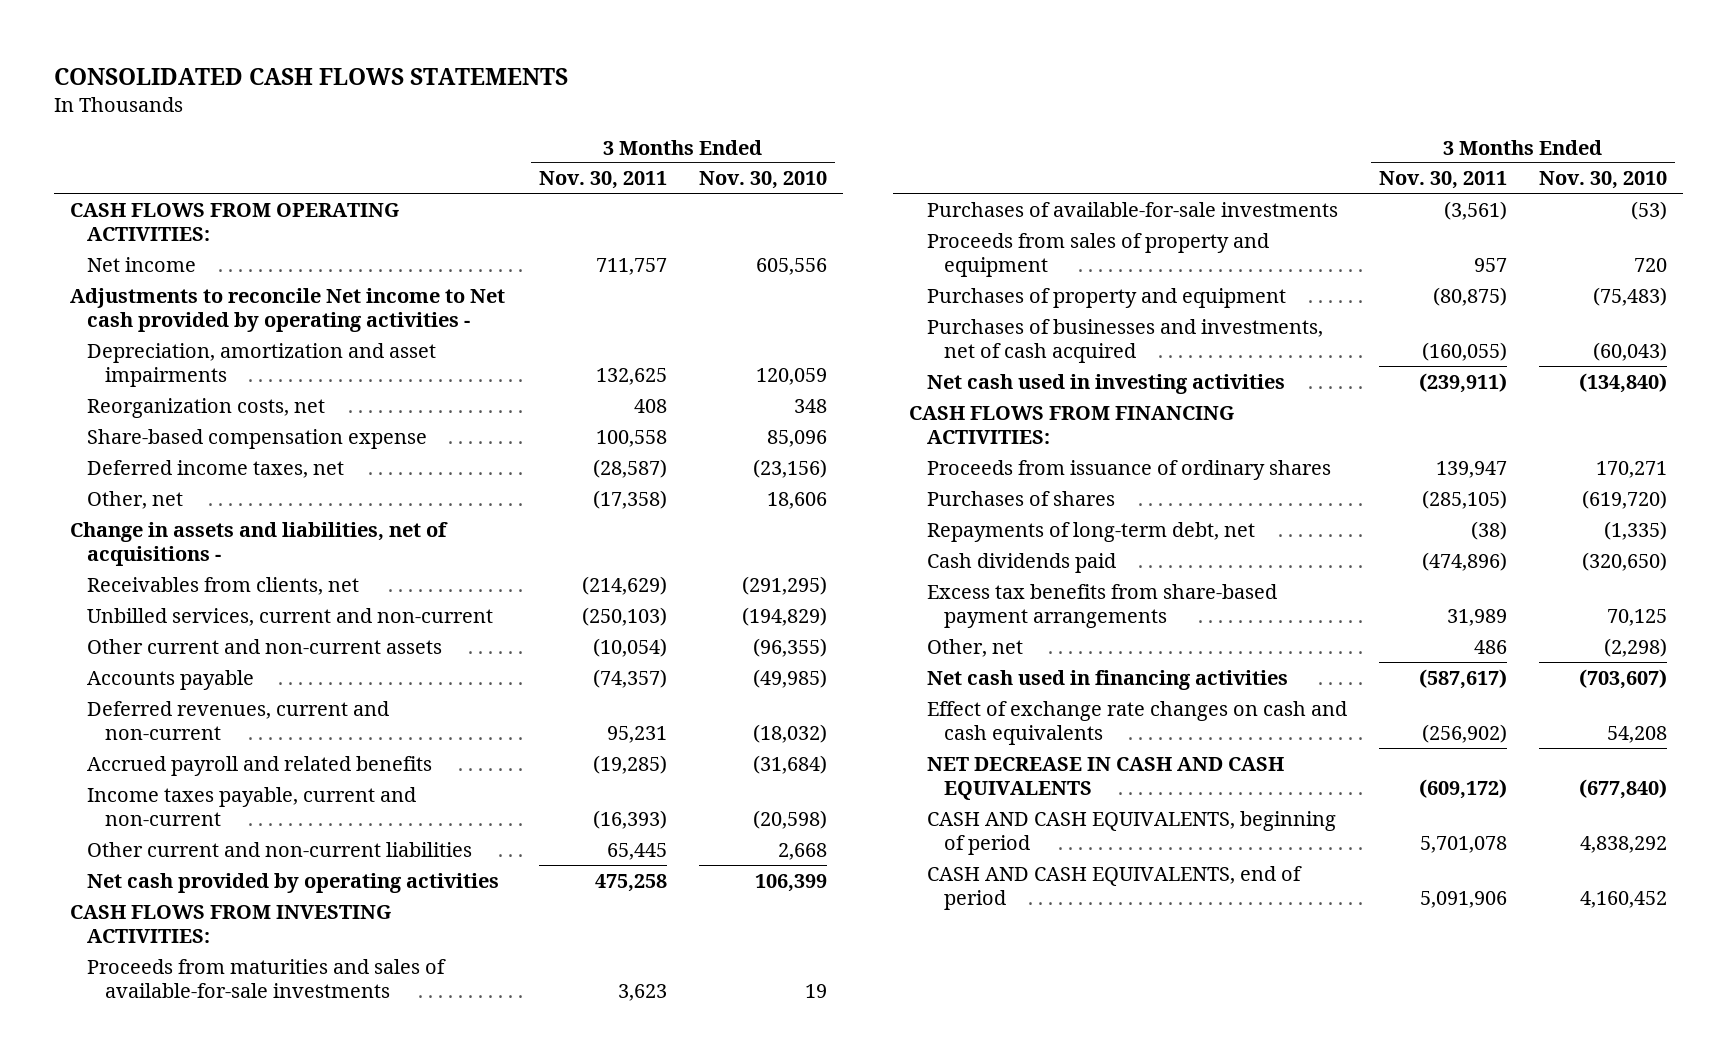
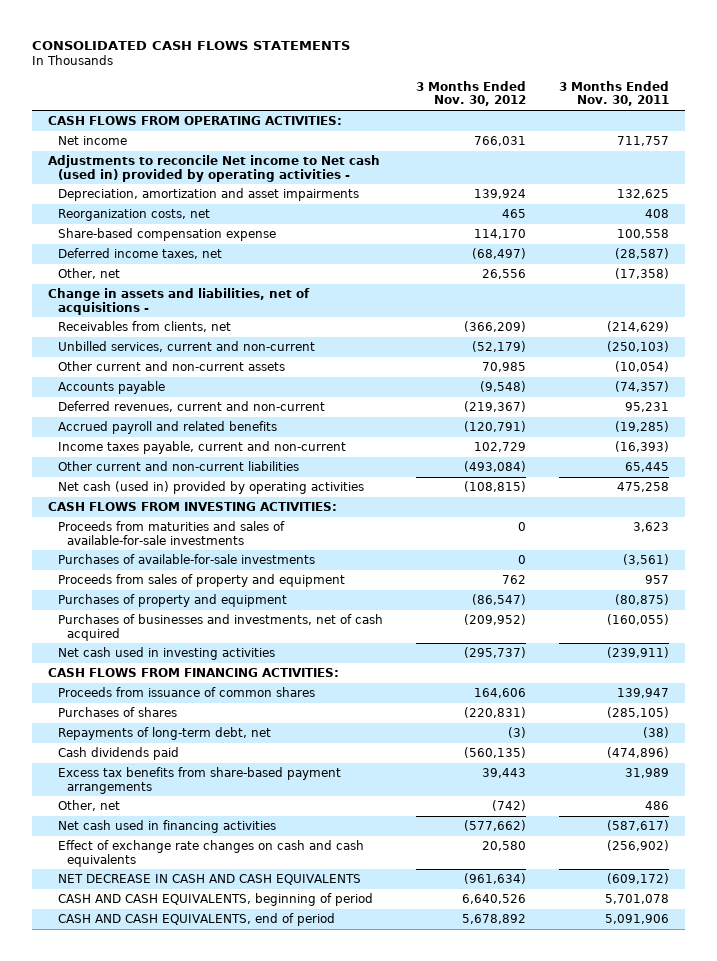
[699,171,828,190] Nov. 30, 2010 -> none
none -> [415,80,526,107] 3 Months Ended Nov. 30, 2012
[69,287,505,333] Adjustments to reconcile Net income to Net cash provided by operating activities - -> [48,155,381,182] Adjustments to reconcile Net income to Net cash (used in) provided by operating activities -
[87,872,500,893] Net cash provided by operating activities -> [57,481,364,495] Net cash (used in) provided by operating activities
[926,459,1331,480] Proceeds from issuance of ordinary shares -> [57,687,315,698] Proceeds from issuance of common shares

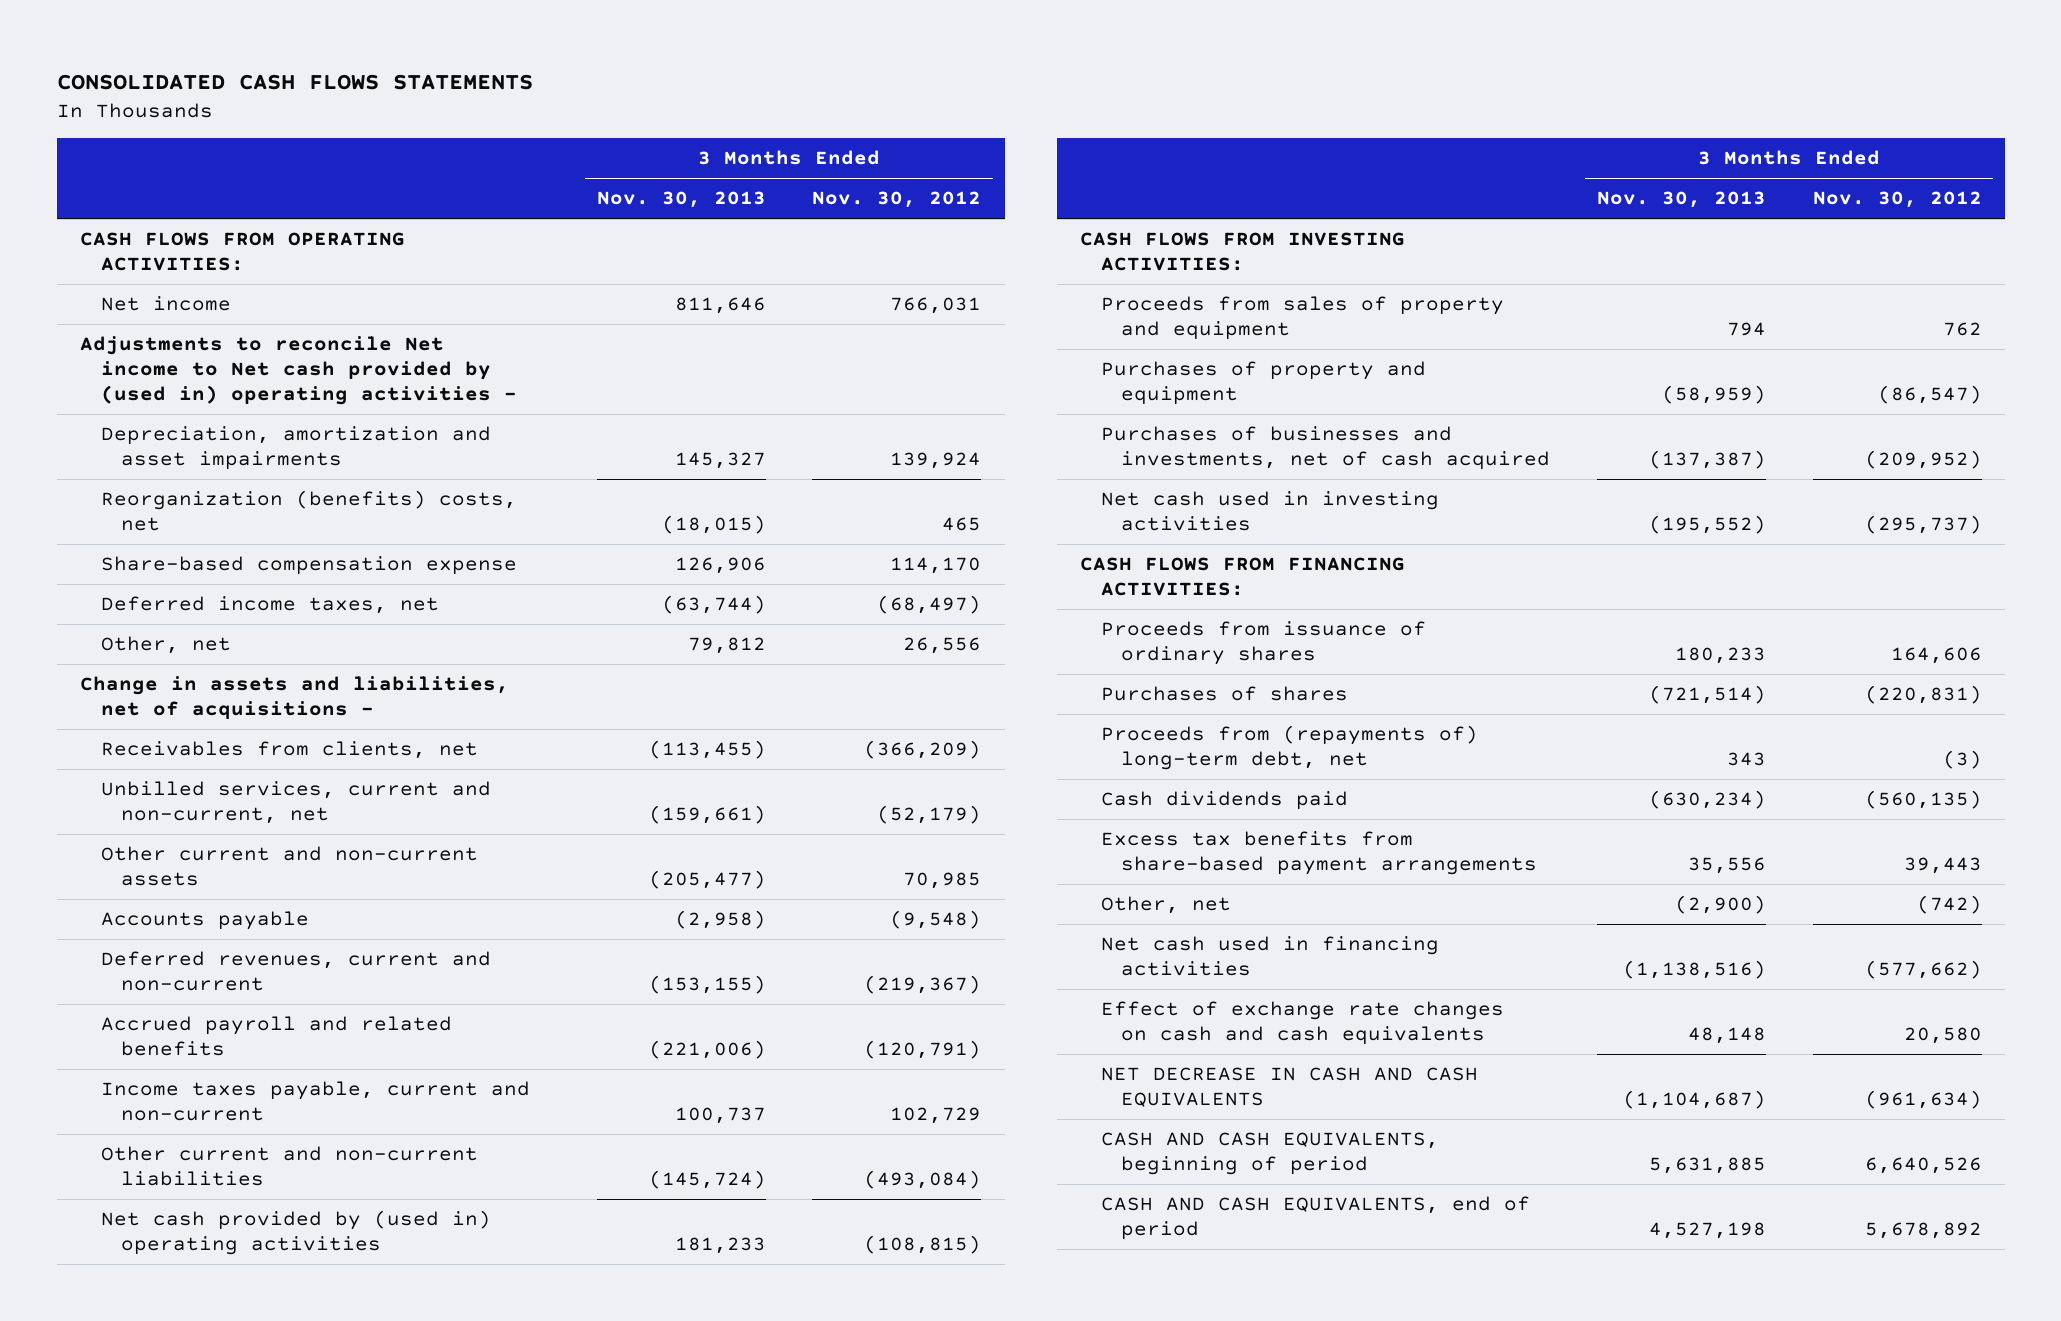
[558,80,669,107] 3 Months Ended Nov. 30, 2011 -> none
none -> [596,191,766,209] Nov. 30, 2013
[48,155,381,182] Adjustments to reconcile Net income to Net cash (used in) provided by operating activities - -> [79,336,517,406] Adjustments to reconcile Net income to Net cash provided by (used in) operating activities -
[57,209,210,222] Reorganization costs, net -> [100,490,517,532] Reorganization (benefits) costs, net
[57,341,315,353] Unbilled services, current and non-current -> [100,781,491,825] Unbilled services, current and non-current, net
[57,481,364,495] Net cash (used in) provided by operating activities -> [100,1210,491,1256] Net cash provided by (used in) operating activities
[57,521,285,545] Proceeds from maturities and sales of available-for-sale investments -> none
[57,554,315,565] Purchases of available-for-sale investments -> none
[57,687,315,698] Proceeds from issuance of common shares -> [1100,621,1426,666] Proceeds from issuance of ordinary shares
[57,727,271,741] Repayments of long-term debt, net -> [1100,725,1478,771] Proceeds from (repayments of) long-term debt, net

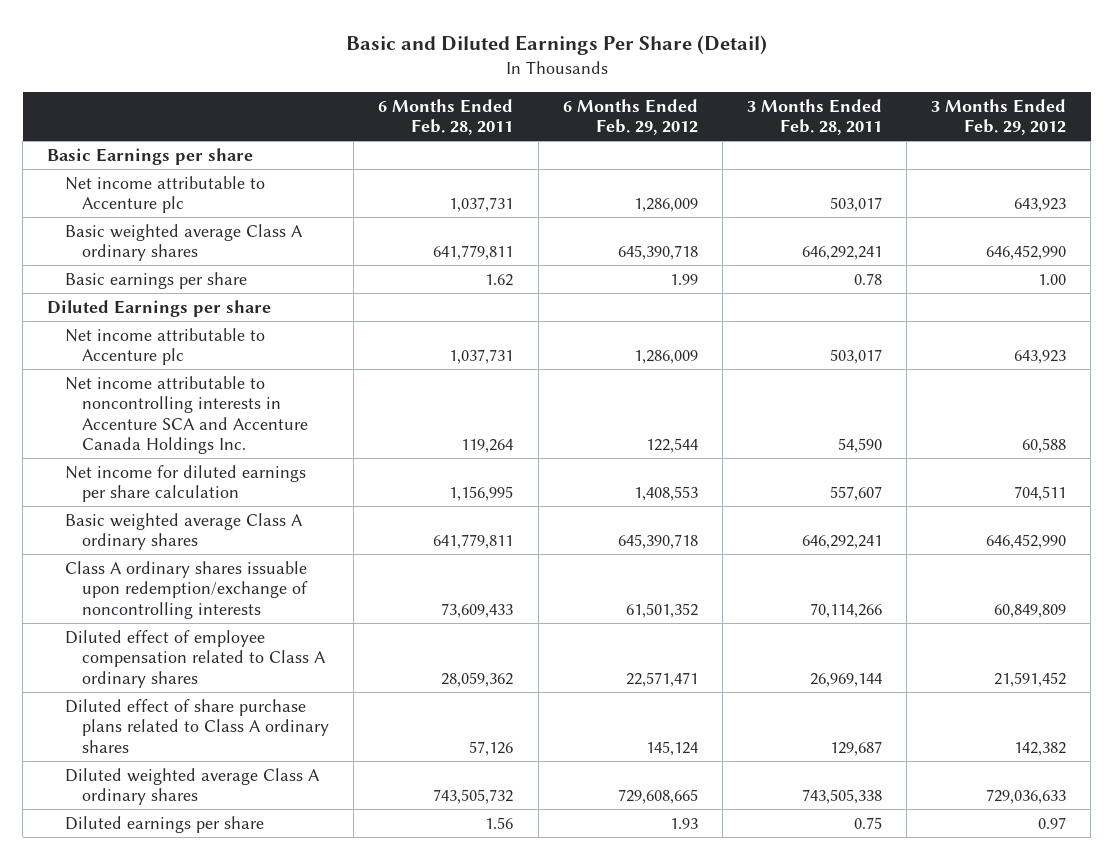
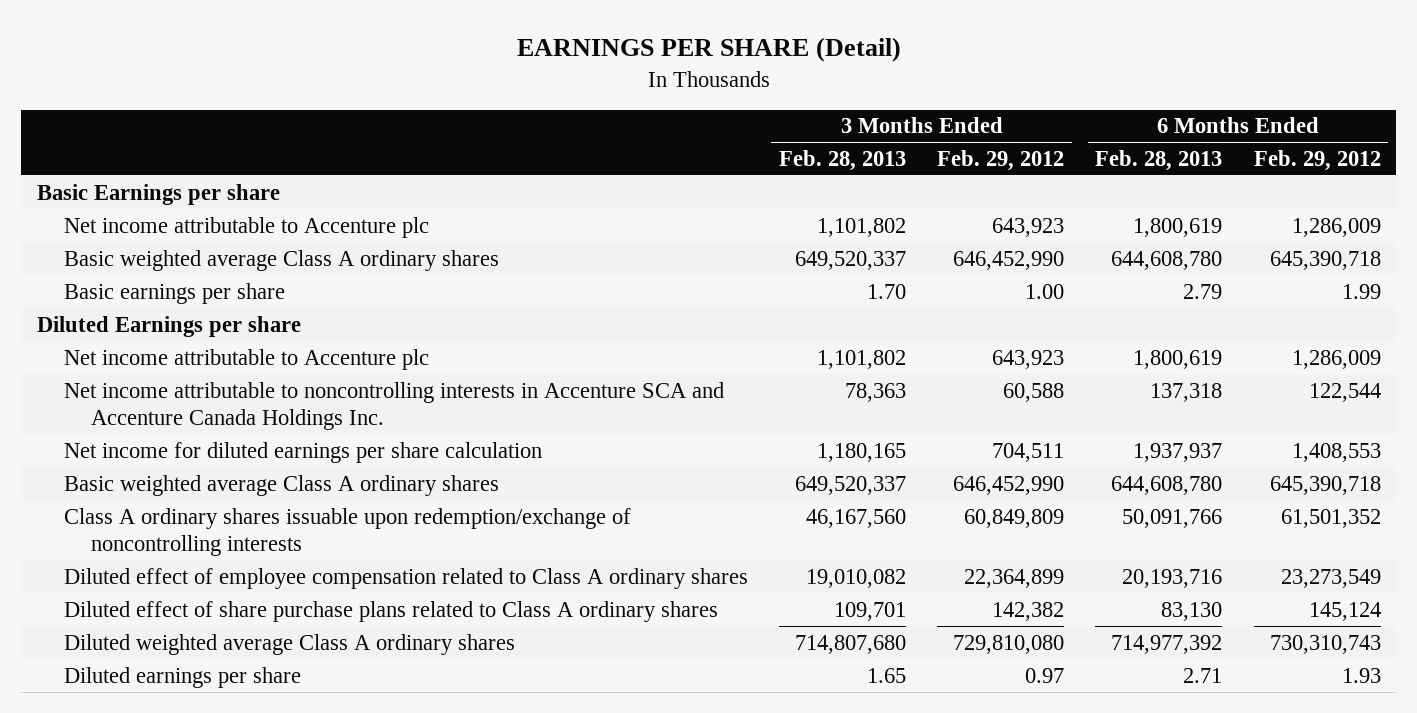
[345,35,767,56] Basic and Diluted Earnings Per Share (Detail) -> [516,37,901,63] EARNINGS PER SHARE (Detail)
[378,98,514,136] 6 Months Ended Feb. 28, 2011 -> none
[746,98,882,136] 3 Months Ended Feb. 28, 2011 -> none
none -> [779,149,907,171] Feb. 28, 2013
none -> [1095,149,1223,171] Feb. 28, 2013
[625,671,698,687] 22,571,471 -> [1280,568,1381,588] 23,273,549
[993,671,1066,687] 21,591,452 -> [964,568,1065,588] 22,364,899
[617,789,698,805] 729,608,665 -> [1269,634,1381,654] 730,310,743
[985,789,1066,805] 729,036,633 -> [953,634,1065,654] 729,810,080

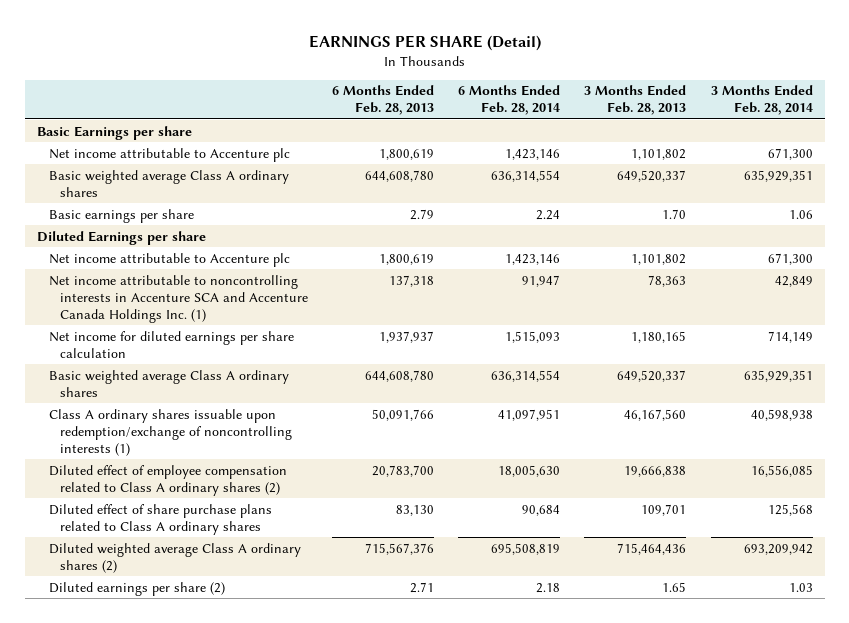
[937,149,1065,171] Feb. 29, 2012 -> none
[1253,149,1381,171] Feb. 29, 2012 -> none
none -> [458,85,561,116] 6 Months Ended Feb. 28, 2014
none -> [710,85,813,116] 3 Months Ended Feb. 28, 2014
[64,381,725,430] Net income attributable to noncontrolling interests in Accenture SCA and Accenture Canada Holdings Inc. -> [48,274,309,323] Net income attributable to noncontrolling interests in Accenture SCA and Accenture Canada Holdings Inc. (1)
[64,507,632,556] Class A ordinary shares issuable upon redemption/exchange of noncontrolling interests -> [48,408,293,456] Class A ordinary shares issuable upon redemption/exchange of noncontrolling interests (1)
[64,567,749,589] Diluted effect of employee compensation related to Class A ordinary shares -> [48,464,287,496] Diluted effect of employee compensation related to Class A ordinary shares (2)
[806,568,907,588] 19,010,082 -> [624,465,687,477] 19,666,838
[1122,568,1223,588] 20,193,716 -> [372,464,435,477] 20,783,700
[64,633,516,655] Diluted weighted average Class A ordinary shares -> [48,542,301,573] Diluted weighted average Class A ordinary shares (2)
[795,634,907,654] 714,807,680 -> [617,542,687,555] 715,464,436
[1111,634,1223,654] 714,977,392 -> [365,542,435,555] 715,567,376
[64,666,302,688] Diluted earnings per share -> [48,581,225,596] Diluted earnings per share (2)

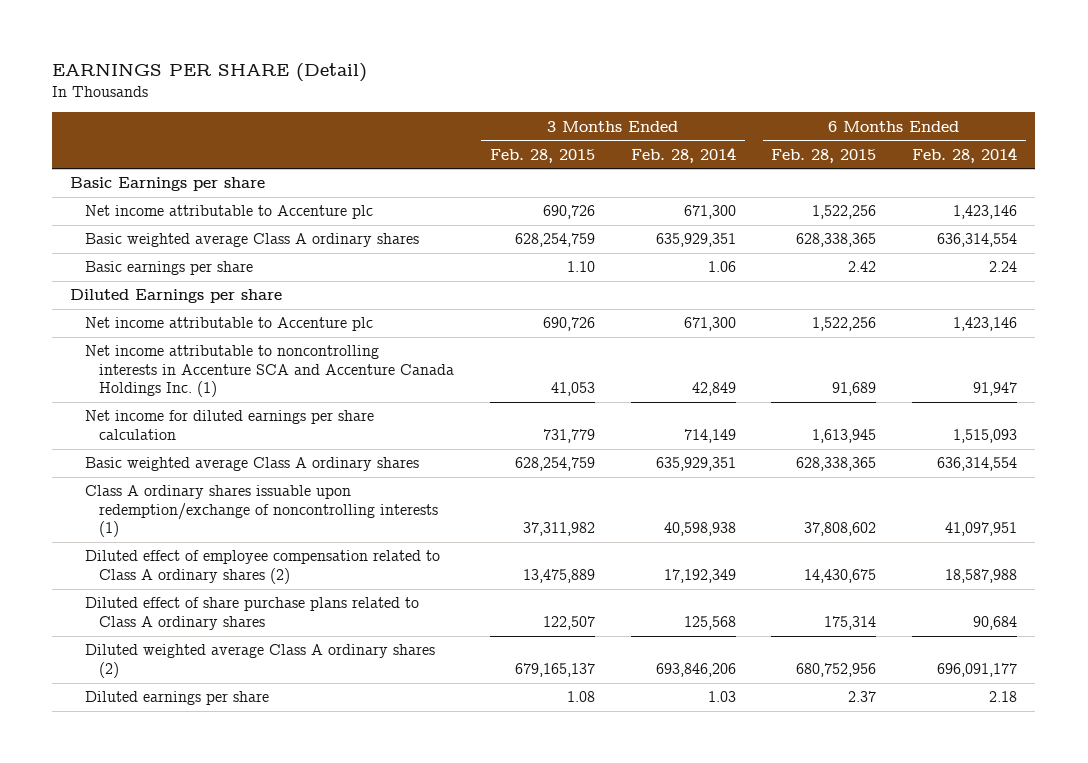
[332,85,435,116] 6 Months Ended Feb. 28, 2013 -> none
[584,85,687,116] 3 Months Ended Feb. 28, 2013 -> none
none -> [489,148,595,163] Feb. 28, 2015
none -> [771,148,877,163] Feb. 28, 2015
[498,464,561,477] 18,005,630 -> [945,568,1018,583] 18,587,988
[750,464,813,477] 16,556,085 -> [663,568,736,583] 17,192,349
[491,542,561,555] 695,508,819 -> [937,662,1018,677] 696,091,177
[743,543,813,555] 693,209,942 -> [655,662,736,677] 693,846,206
[48,581,225,596] Diluted earnings per share (2) -> [84,691,269,706] Diluted earnings per share

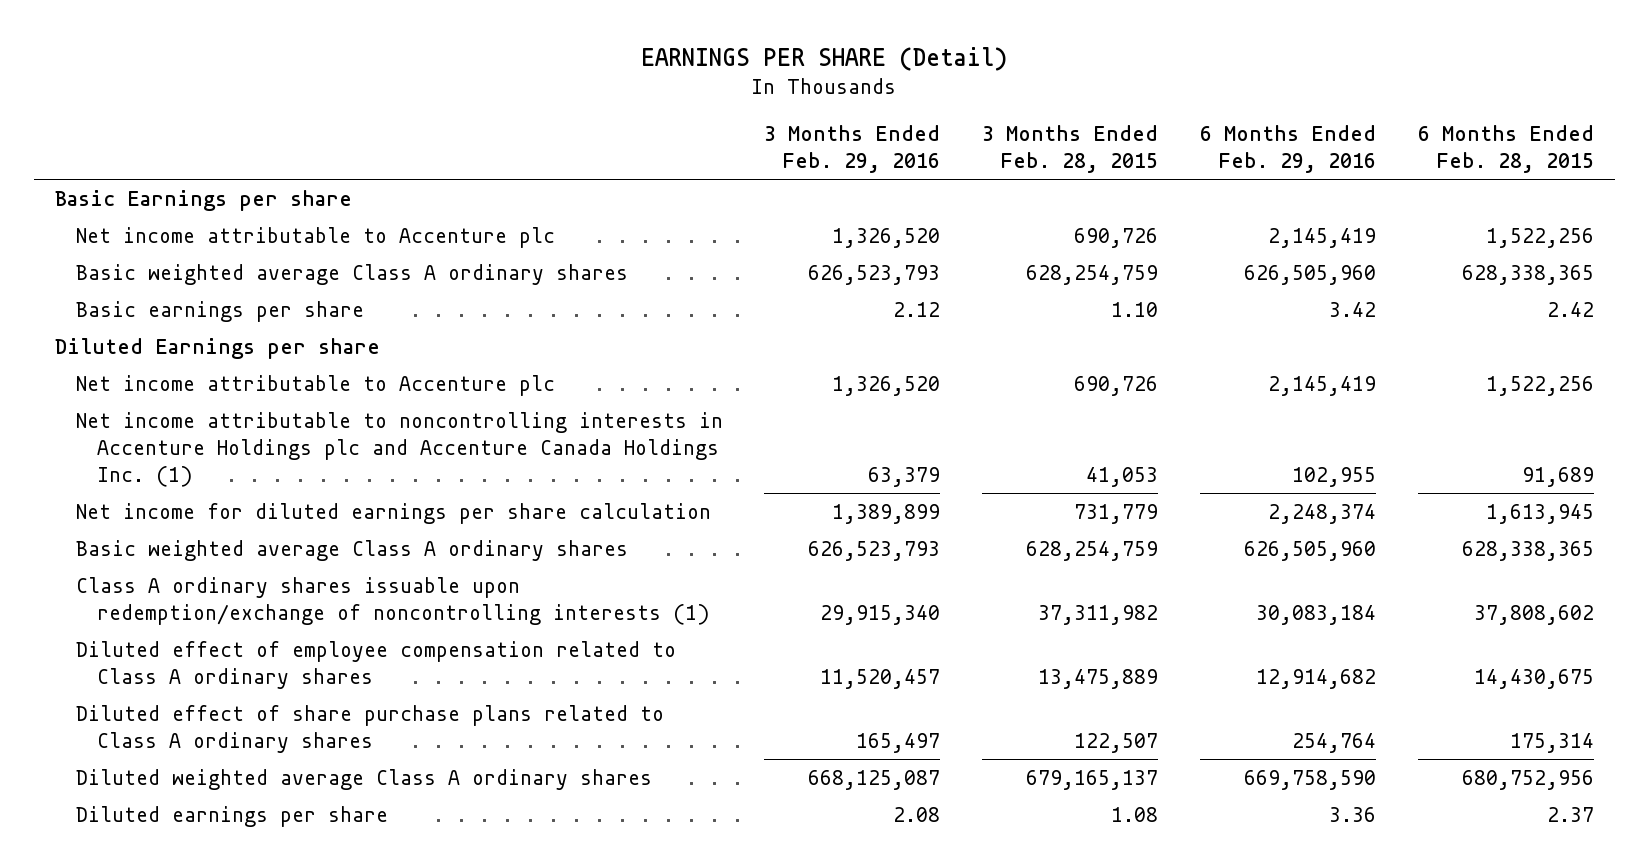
[630,146,736,163] Feb. 28, 2014 -> none
[912,146,1018,163] Feb. 28, 2014 -> none
none -> [764,125,941,174] 3 Months Ended Feb. 29, 2016
none -> [1199,125,1376,174] 6 Months Ended Feb. 29, 2016
[84,345,454,398] Net income attributable to noncontrolling interests in Accenture SCA and Accenture Canada Holdings Inc. (1) -> [75,411,723,487] Net income attributable to noncontrolling interests in Accenture Holdings plc and Accenture Canada Holdings Inc. (1)
[84,550,440,584] Diluted effect of employee compensation related to Class A ordinary shares (2) -> [75,640,676,689] Diluted effect of employee compensation related to Class A ordinary shares
[84,644,435,678] Diluted weighted average Class A ordinary shares (2) -> [75,768,652,790] Diluted weighted average Class A ordinary shares

